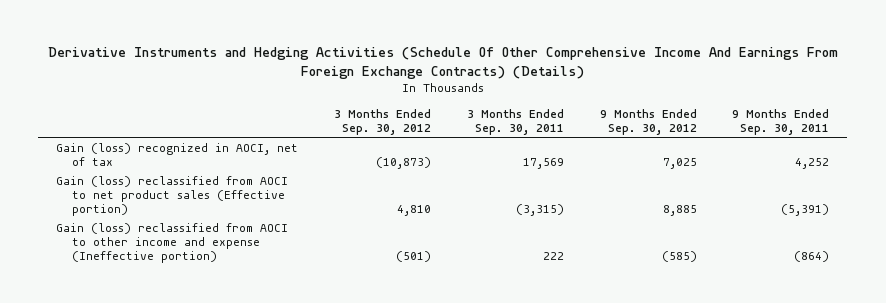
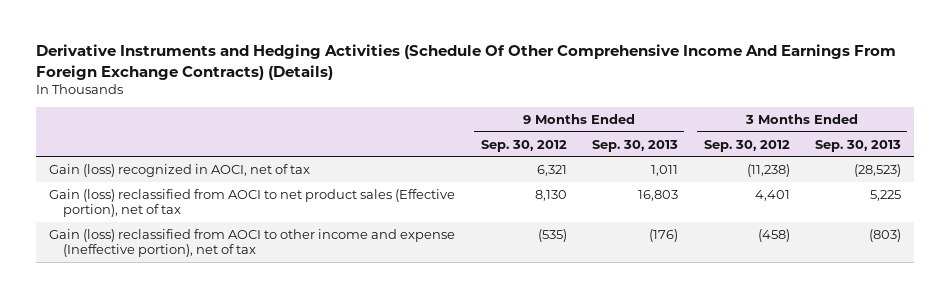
[466,109,564,136] 3 Months Ended Sep. 30, 2011 -> none
[732,109,830,136] 9 Months Ended Sep. 30, 2011 -> none
none -> [592,139,679,152] Sep. 30, 2013
none -> [815,139,902,152] Sep. 30, 2013
[376,156,432,169] (10,873) -> [746,163,790,177] (11,238)
[662,157,697,169] 7,025 -> [536,164,567,176] 6,321
[56,175,289,216] Gain (loss) reclassified from AOCI to net product sales (Effective portion) -> [49,188,456,217] Gain (loss) reclassified from AOCI to net product sales (Effective portion), net of tax
[397,204,432,216] 4,810 -> [754,189,790,201] 4,401
[662,204,697,216] 8,885 -> [534,189,567,201] 8,130
[56,222,289,263] Gain (loss) reclassified from AOCI to other income and expense (Ineffective portion) -> [49,228,456,257] Gain (loss) reclassified from AOCI to other income and expense (Ineffective portion), net of tax
[396,250,432,262] (501) -> [757,228,790,242] (458)
[661,250,697,262] (585) -> [537,228,567,242] (535)

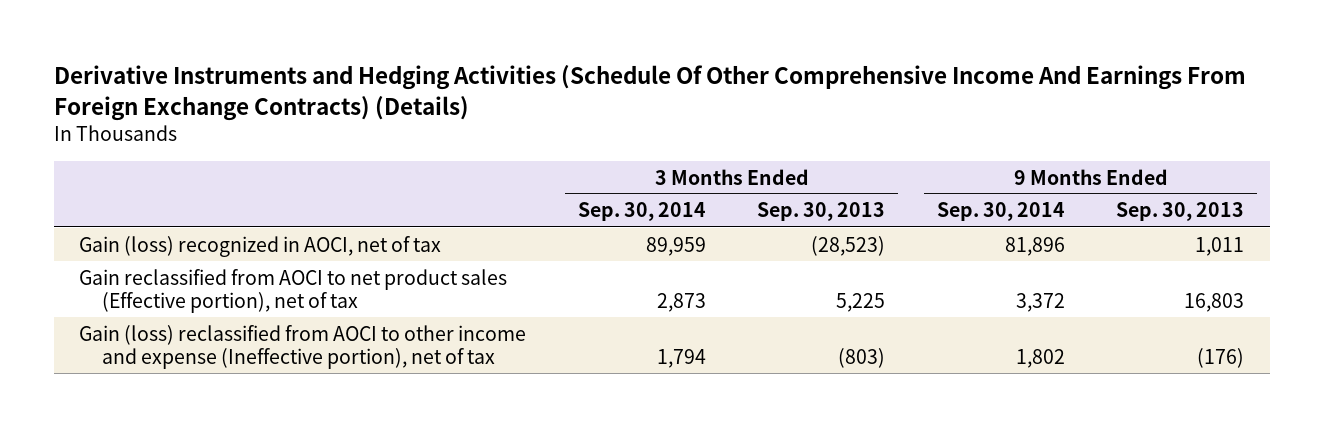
[480,139,567,152] Sep. 30, 2012 -> none
[703,139,790,152] Sep. 30, 2012 -> none
none -> [577,202,706,222] Sep. 30, 2014
none -> [936,202,1065,222] Sep. 30, 2014
[49,188,456,217] Gain (loss) reclassified from AOCI to net product sales (Effective portion), net of tax -> [79,268,508,314] Gain reclassified from AOCI to net product sales (Effective portion), net of tax

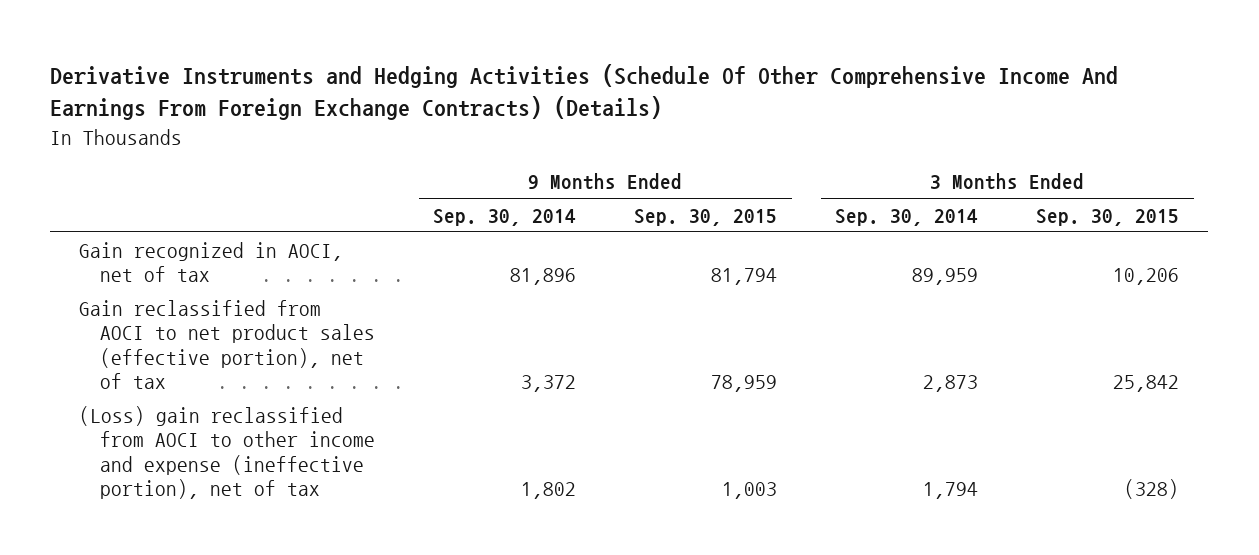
[757,202,886,222] Sep. 30, 2013 -> none
[1116,202,1245,222] Sep. 30, 2013 -> none
none -> [634,208,778,226] Sep. 30, 2015
none -> [1036,208,1180,226] Sep. 30, 2015
[79,235,442,257] Gain (loss) recognized in AOCI, net of tax -> [79,241,344,283] Gain recognized in AOCI, net of tax
[79,268,508,314] Gain reclassified from AOCI to net product sales (Effective portion), net of tax -> [79,299,376,390] Gain reclassified from AOCI to net product sales (effective portion), net of tax
[79,324,527,370] Gain (loss) reclassified from AOCI to other income and expense (Ineffective portion), net of tax -> [79,405,376,500] (Loss) gain reclassified from AOCI to other income and expense (ineffective portion), net of tax

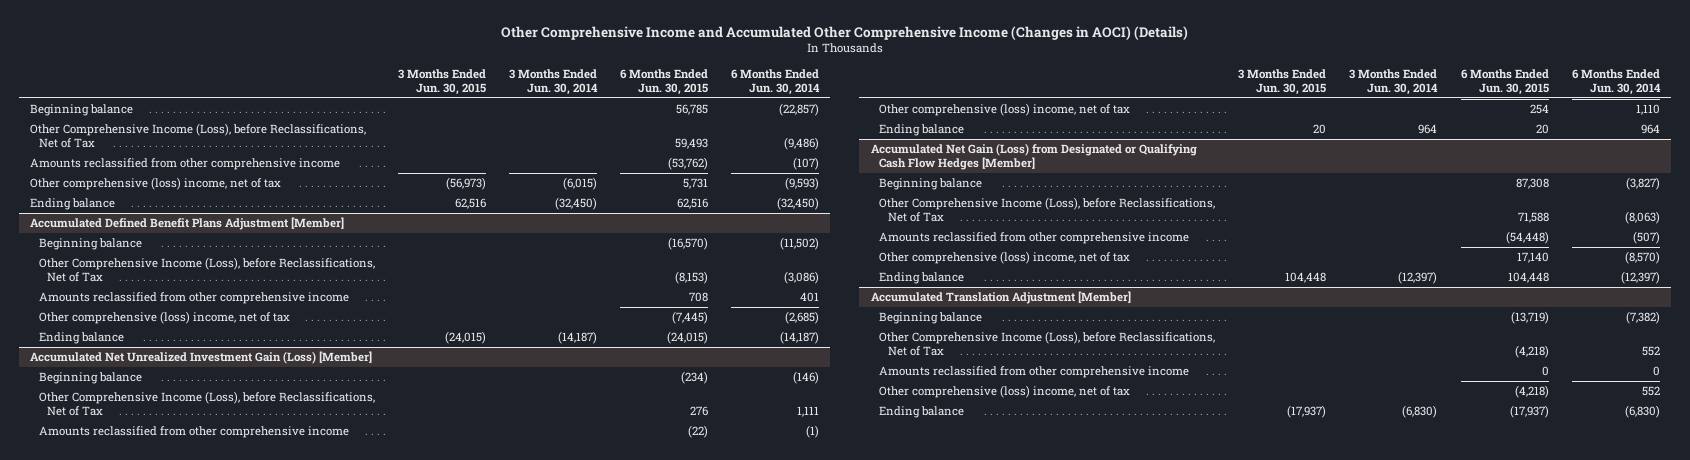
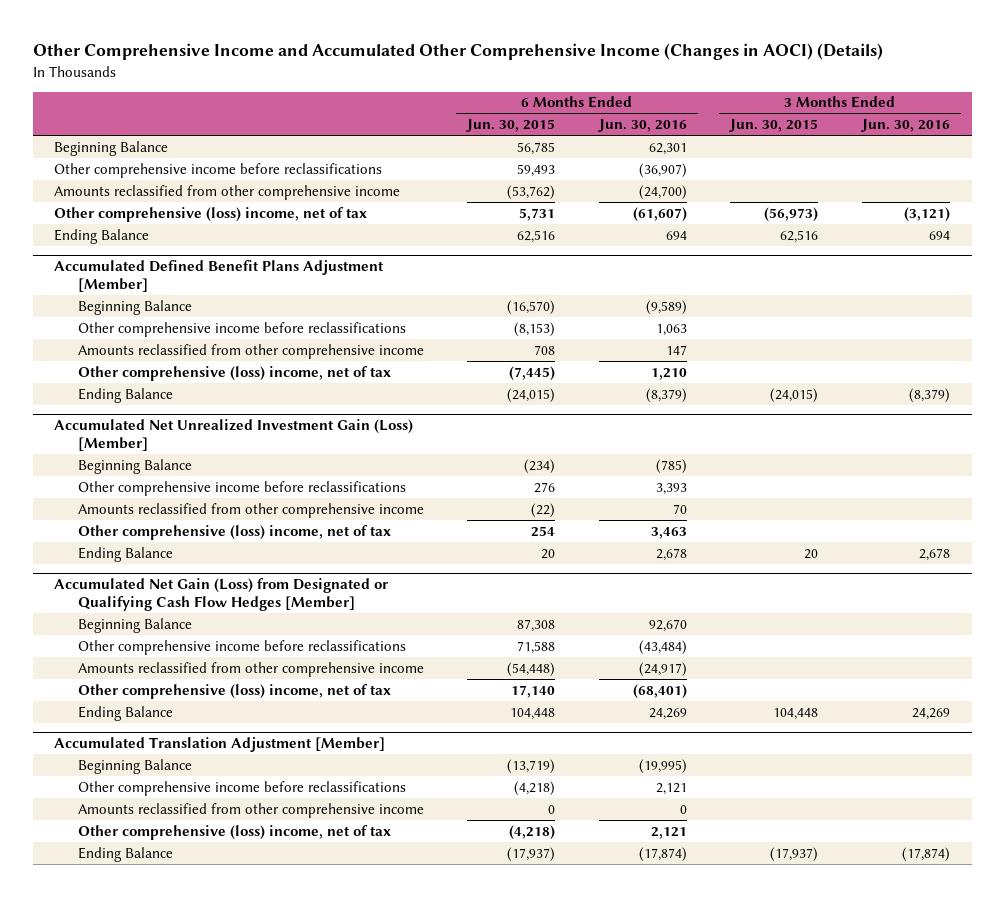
[508,69,598,95] 3 Months Ended Jun. 30, 2014 -> none
[730,69,820,95] 6 Months Ended Jun. 30, 2014 -> none
none -> [597,119,687,133] Jun. 30, 2016
none -> [860,119,950,133] Jun. 30, 2016
[30,104,134,117] Beginning balance -> [54,140,169,156] Beginning Balance
[30,123,367,148] Other Comprehensive Income (Loss), before Reclassifications, Net of Tax -> [54,162,383,178] Other comprehensive income before reclassifications
[30,198,116,211] Ending balance -> [54,228,150,244] Ending Balance
[38,238,142,251] Beginning balance -> [77,299,192,315] Beginning Balance
[38,257,375,282] Other Comprehensive Income (Loss), before Reclassifications, Net of Tax -> [77,321,406,337] Other comprehensive income before reclassifications
[38,332,124,345] Ending balance -> [77,387,173,403] Ending Balance
[38,372,142,385] Beginning balance -> [77,458,192,474] Beginning Balance
[38,391,375,416] Other Comprehensive Income (Loss), before Reclassifications, Net of Tax -> [77,480,406,496] Other comprehensive income before reclassifications
[879,124,965,137] Ending balance -> [77,546,173,562] Ending Balance
[879,178,983,191] Beginning balance -> [77,617,192,633] Beginning Balance
[879,197,1216,222] Other Comprehensive Income (Loss), before Reclassifications, Net of Tax -> [77,639,406,655] Other comprehensive income before reclassifications
[879,272,965,285] Ending balance -> [77,705,173,721] Ending Balance
[879,312,983,325] Beginning balance -> [77,758,192,774] Beginning Balance
[879,331,1216,356] Other Comprehensive Income (Loss), before Reclassifications, Net of Tax -> [77,780,406,796] Other comprehensive income before reclassifications
[879,406,965,419] Ending balance -> [77,846,173,862] Ending Balance

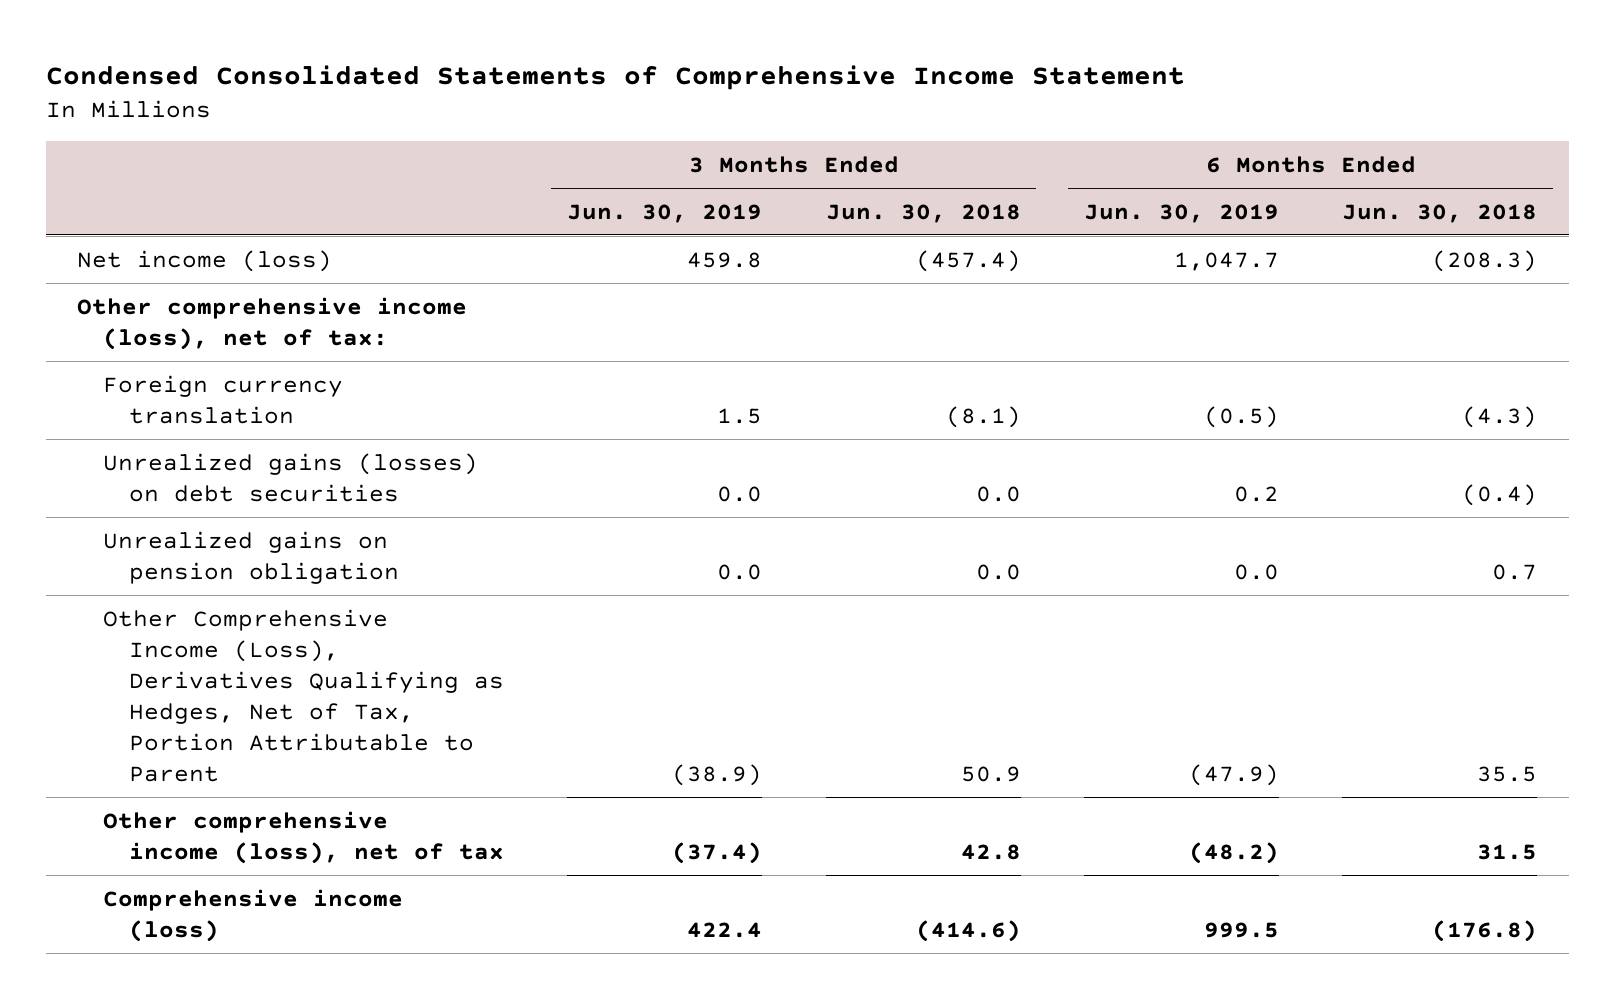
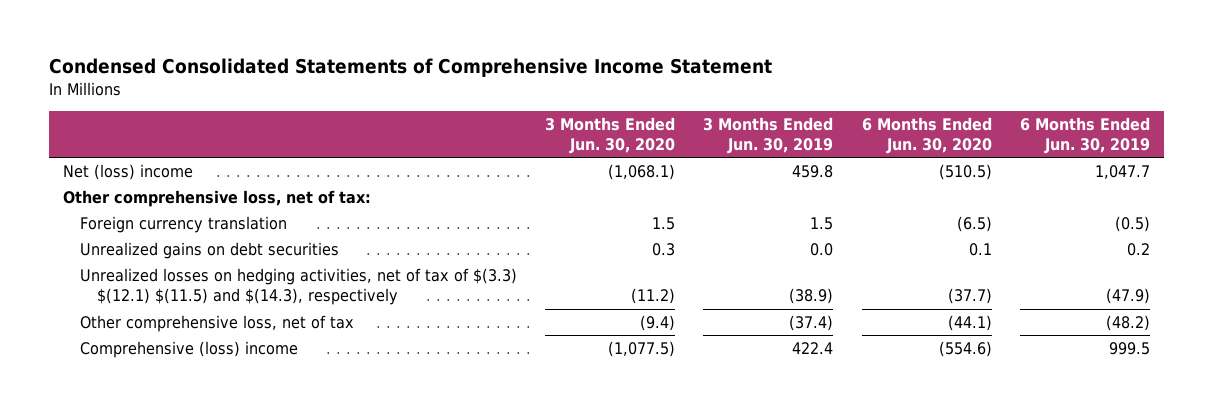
[825,203,1021,223] Jun. 30, 2018 -> none
[1342,203,1538,223] Jun. 30, 2018 -> none
none -> [545,116,676,155] 3 Months Ended Jun. 30, 2020
none -> [861,116,992,155] 6 Months Ended Jun. 30, 2020
[77,249,333,272] Net income (loss) -> [62,163,193,180] Net (loss) income
[77,296,468,350] Other comprehensive income (loss), net of tax: -> [62,189,371,207] Other comprehensive loss, net of tax:
[103,530,399,584] Unrealized gains on pension obligation -> none
[103,452,479,502] Unrealized gains (losses) on debt securities -> [79,241,339,259] Unrealized gains on debt securities
[103,608,504,783] Other Comprehensive Income (Loss), Derivatives Qualifying as Hedges, Net of Tax, Portion Attributable to Parent -> [79,267,517,306] Unrealized losses on hedging activities, net of tax of $(3.3) $(12.1) $(11.5) and $(14.3), respectively
[103,810,504,864] Other comprehensive income (loss), net of tax -> [79,314,354,332] Other comprehensive loss, net of tax
[103,888,404,942] Comprehensive income (loss) -> [79,340,298,358] Comprehensive (loss) income

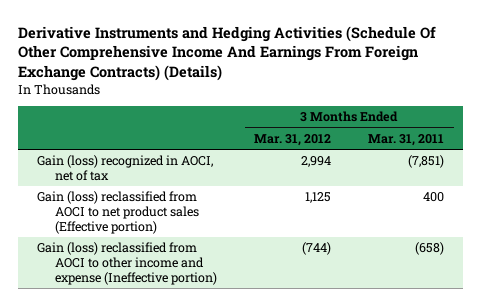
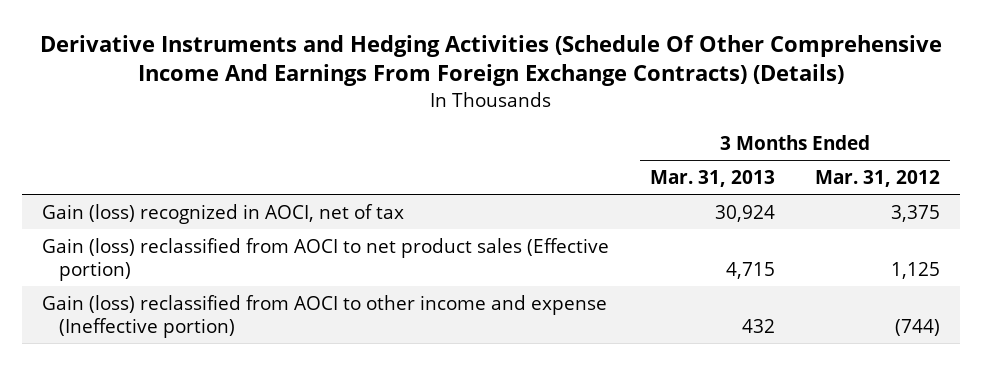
[368,134,445,147] Mar. 31, 2011 -> none
none -> [649,169,775,187] Mar. 31, 2013
[301,156,332,168] 2,994 -> [890,204,940,222] 3,375

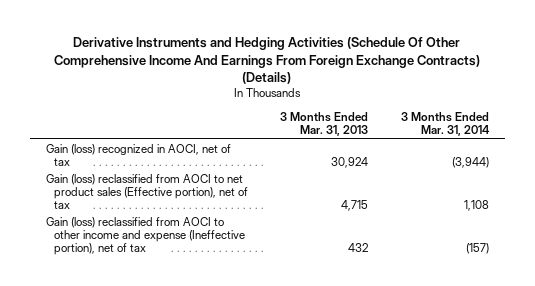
[814,169,940,187] Mar. 31, 2012 -> none
none -> [400,112,490,137] 3 Months Ended Mar. 31, 2014
[42,237,610,281] Gain (loss) reclassified from AOCI to net product sales (Effective portion) -> [45,173,248,209] Gain (loss) reclassified from AOCI to net product sales (Effective portion), net of tax
[42,294,608,338] Gain (loss) reclassified from AOCI to other income and expense (Ineffective portion) -> [45,216,245,255] Gain (loss) reclassified from AOCI to other income and expense (Ineffective portion), net of tax

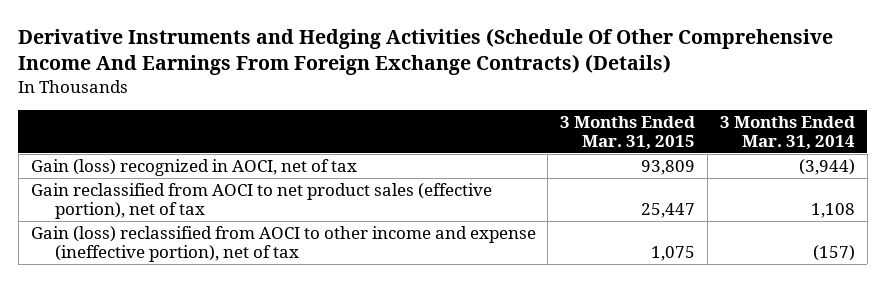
[280,112,369,137] 3 Months Ended Mar. 31, 2013 -> none
none -> [560,115,696,151] 3 Months Ended Mar. 31, 2015
[45,173,248,209] Gain (loss) reclassified from AOCI to net product sales (Effective portion), net of tax -> [30,182,492,220] Gain reclassified from AOCI to net product sales (effective portion), net of tax
[45,216,245,255] Gain (loss) reclassified from AOCI to other income and expense (Ineffective portion), net of tax -> [30,225,536,263] Gain (loss) reclassified from AOCI to other income and expense (ineffective portion), net of tax

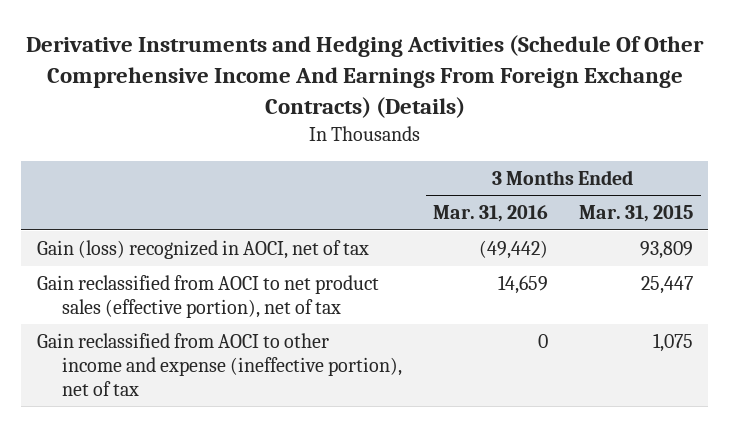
[719,115,855,151] 3 Months Ended Mar. 31, 2014 -> none
none -> [433,205,549,223] Mar. 31, 2016
[30,225,536,263] Gain (loss) reclassified from AOCI to other income and expense (ineffective portion), net of tax -> [36,333,403,396] Gain reclassified from AOCI to other income and expense (ineffective portion), net of tax

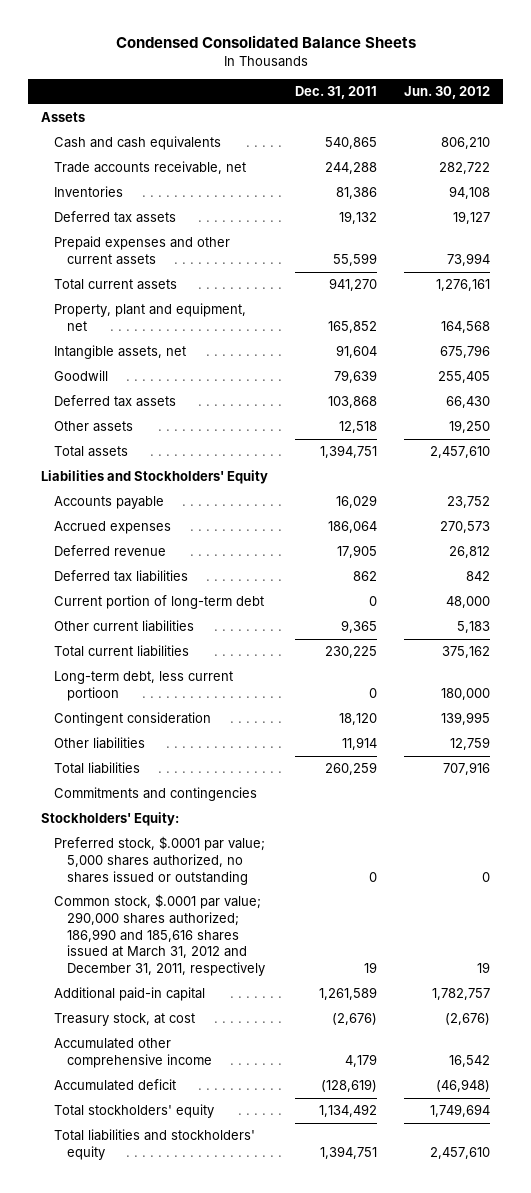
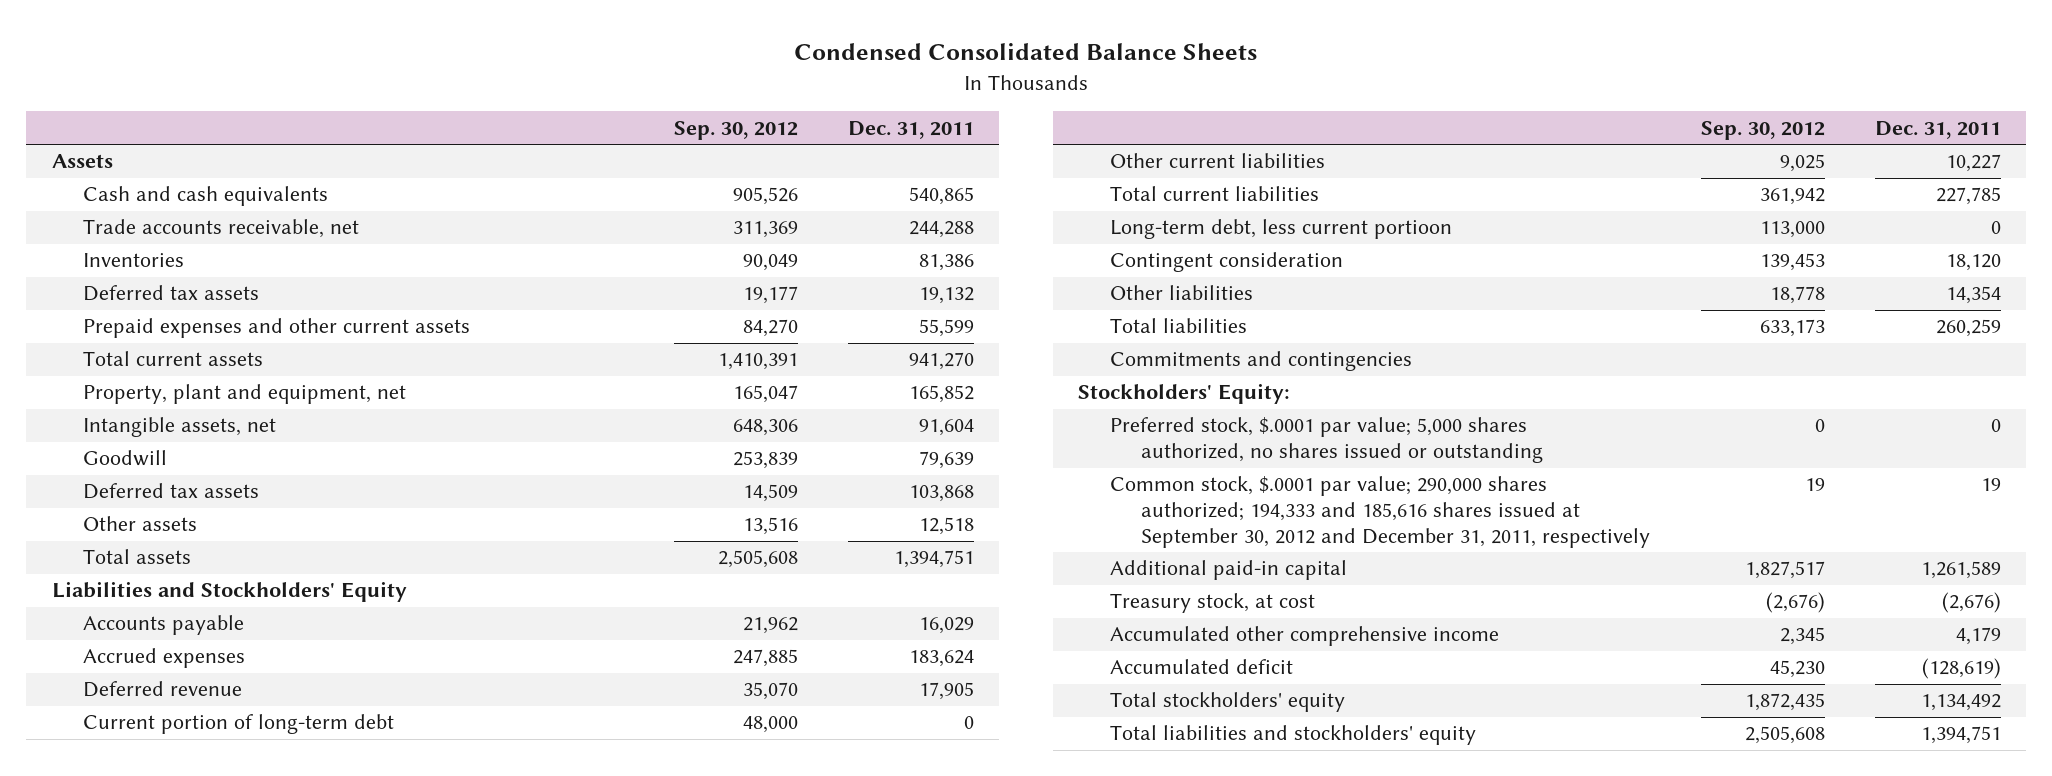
[403,86,490,100] Jun. 30, 2012 -> none
none -> [673,120,798,140] Sep. 30, 2012
[328,521,378,534] 186,064 -> [908,650,974,668] 183,624
[54,570,189,583] Deferred tax liabilities -> none
[341,620,378,634] 9,365 -> [1945,154,2001,173] 10,227
[325,646,378,659] 230,225 -> [1935,187,2001,206] 227,785
[342,737,378,751] 11,914 -> [1945,286,2001,305] 14,354
[54,894,265,977] Common stock, $.0001 par value; 290,000 shares authorized; 186,990 and 185,616 shares issued at March 31, 2012 and December 31, 2011, respectively -> [1109,476,1651,549] Common stock, $.0001 par value; 290,000 shares authorized; 194,333 and 185,616 shares issued at September 30, 2012 and December 31, 2011, respectively

